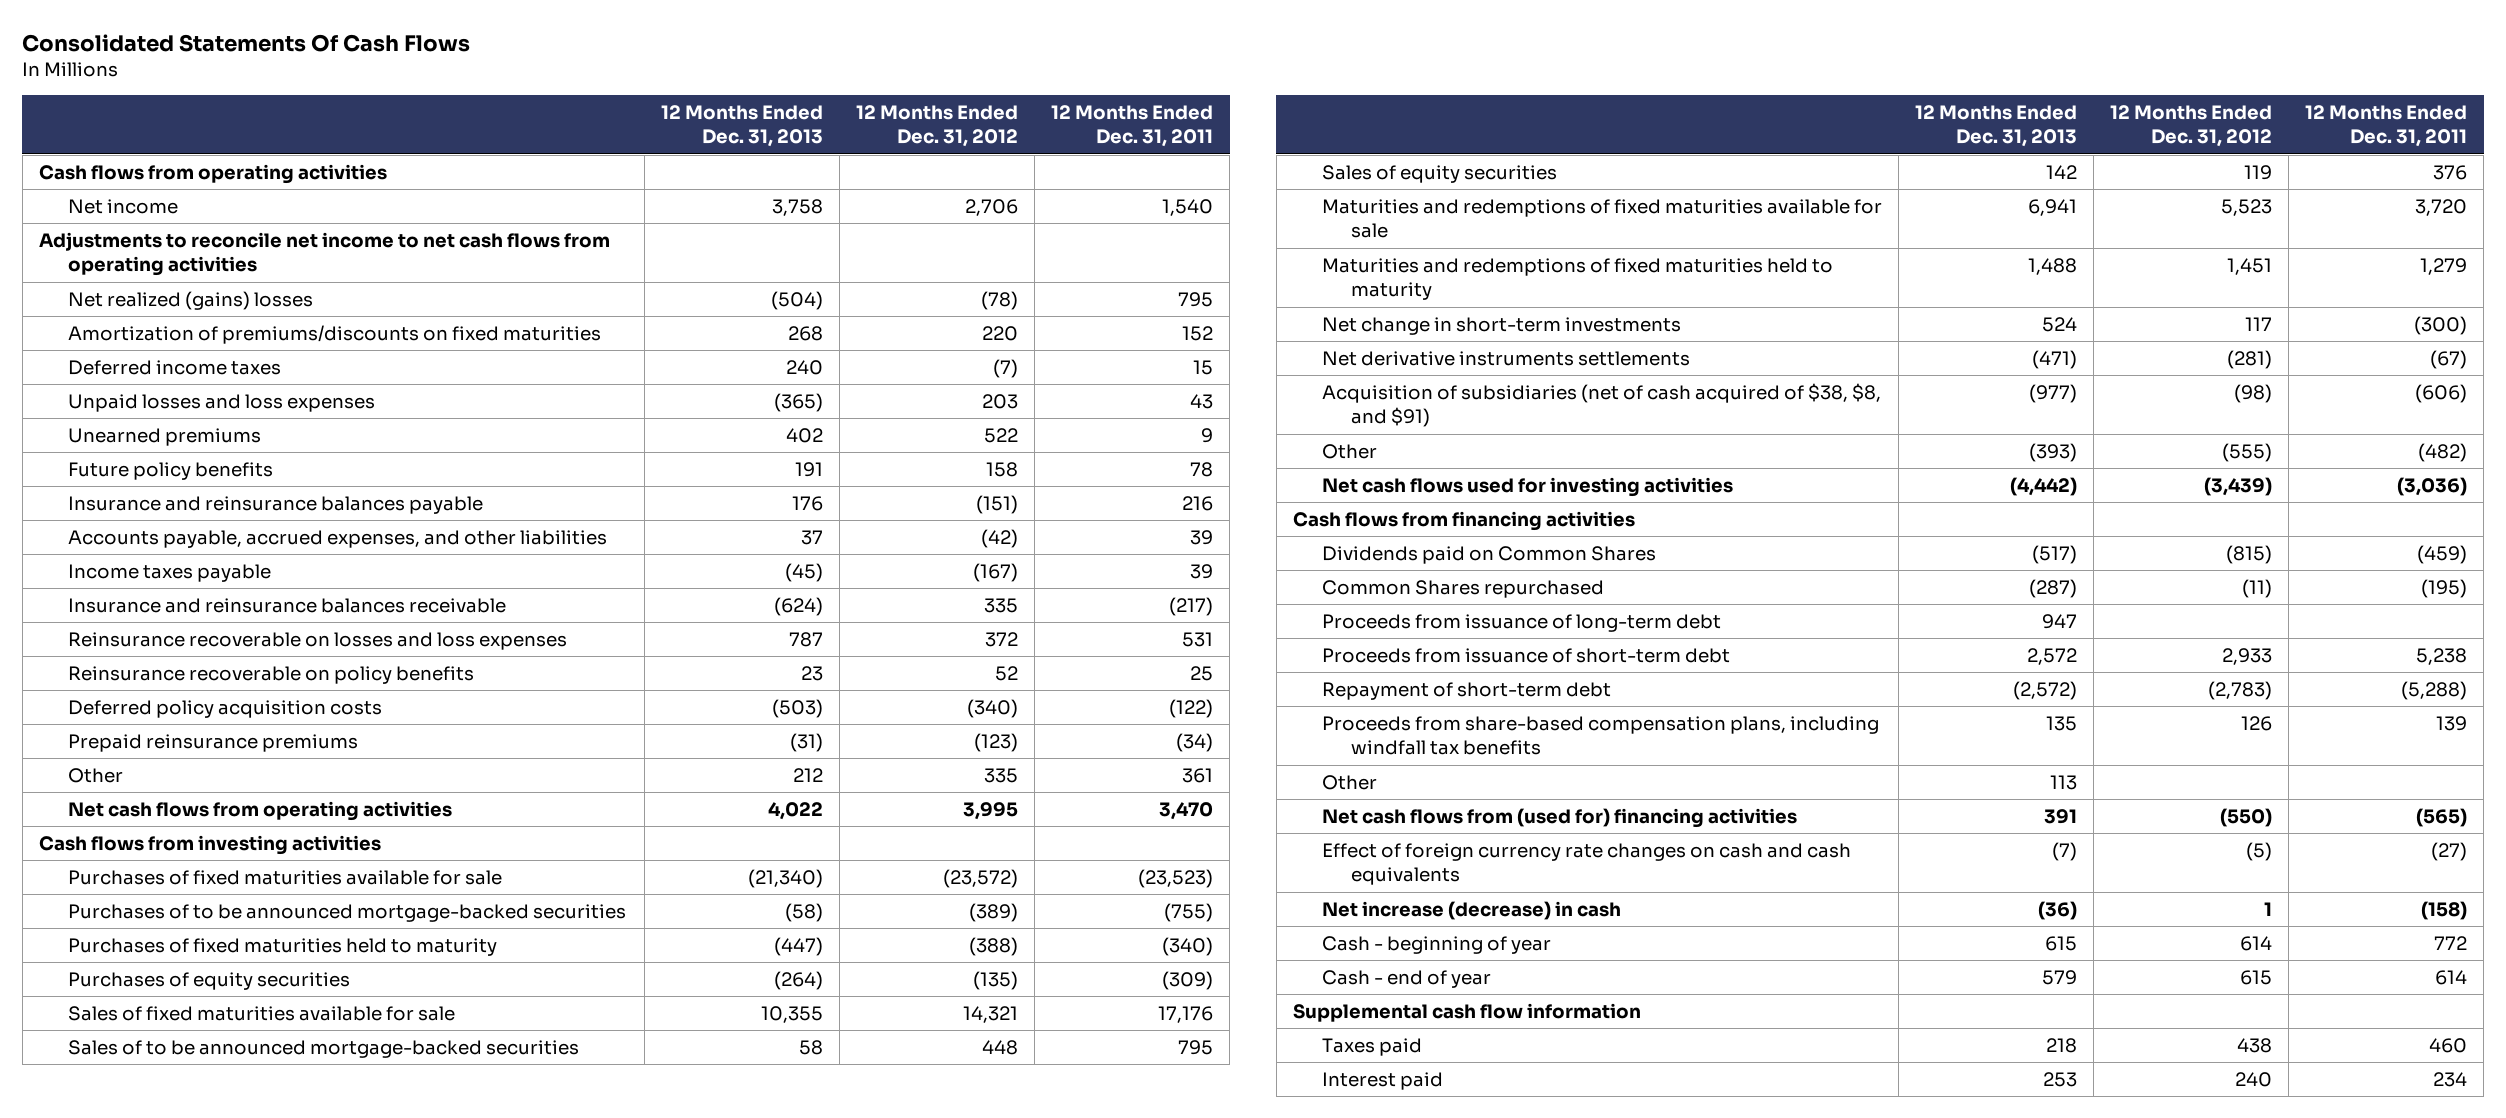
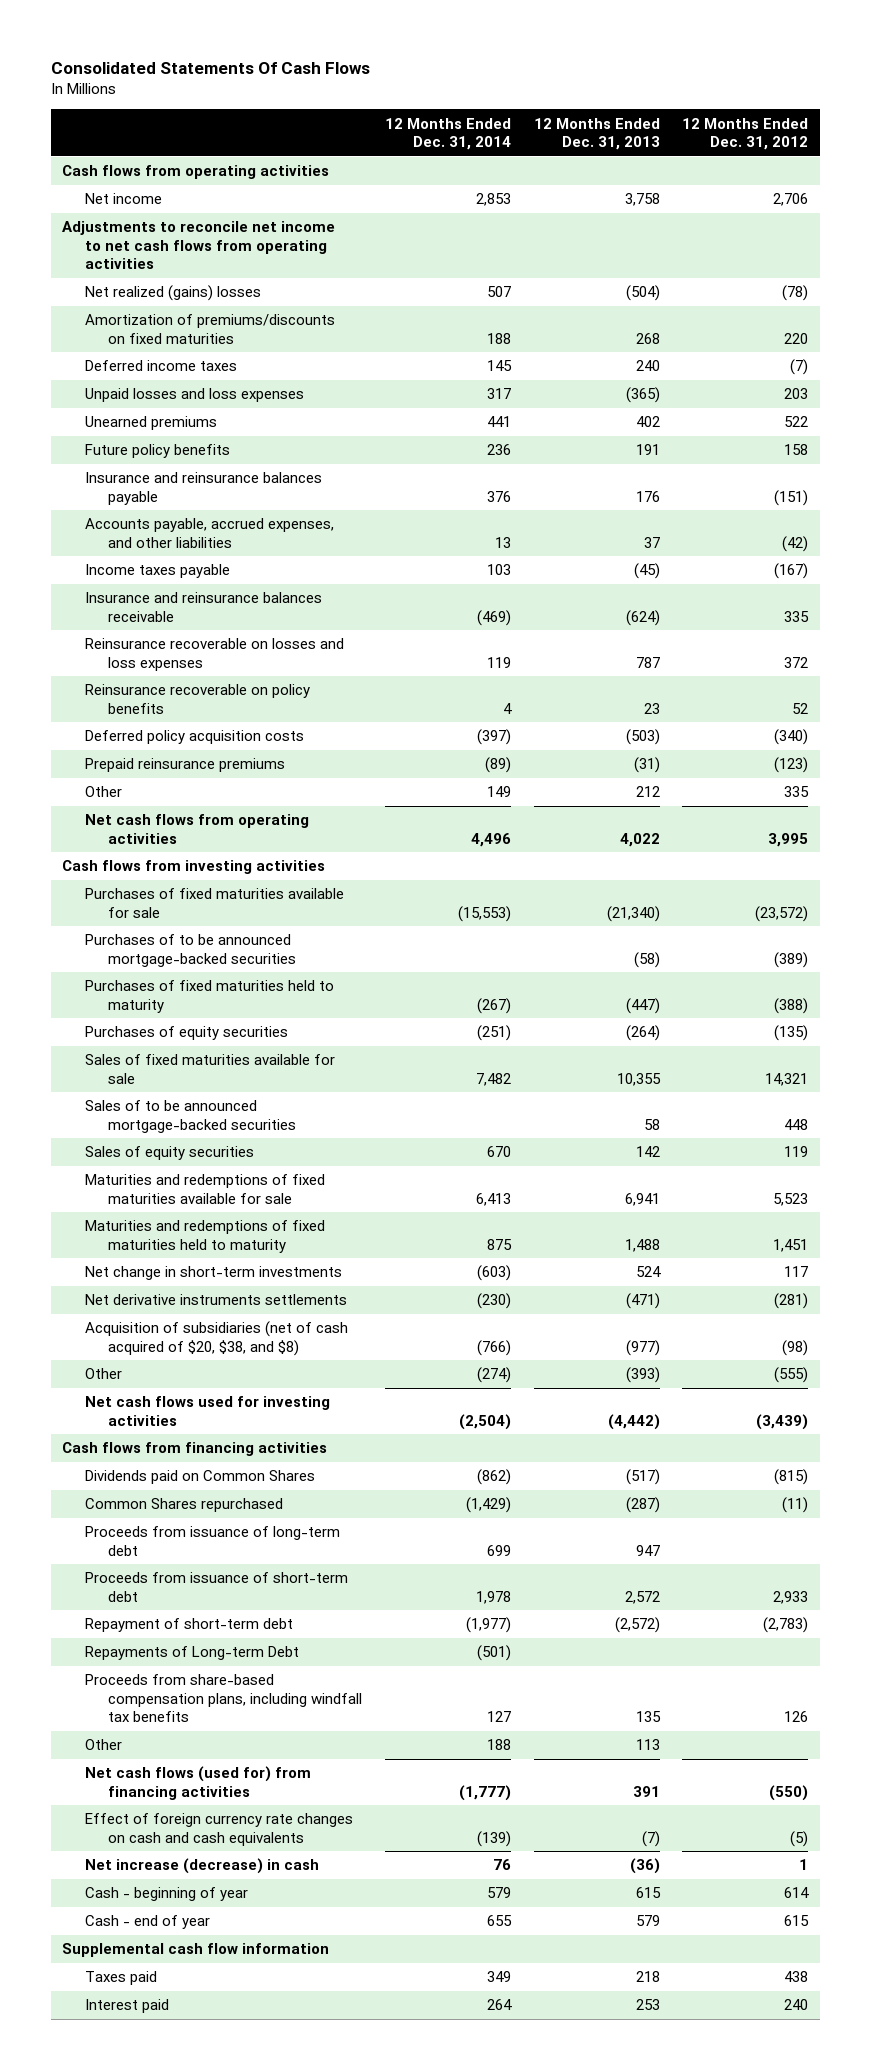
[1051,105,1214,148] 12 Months Ended Dec. 31, 2011 -> none
none -> [384,117,511,151] 12 Months Ended Dec. 31, 2014
[1322,383,1882,428] Acquisition of subsidiaries (net of cash acquired of $38, $8, and $91) -> [85,1321,349,1356] Acquisition of subsidiaries (net of cash acquired of $20, $38, and $8)
none -> [85,1646,300,1661] Repayments of Long-term Debt
[1322,808,1798,829] Net cash flows from (used for) financing activities -> [85,1766,312,1800] Net cash flows (used for) from financing activities

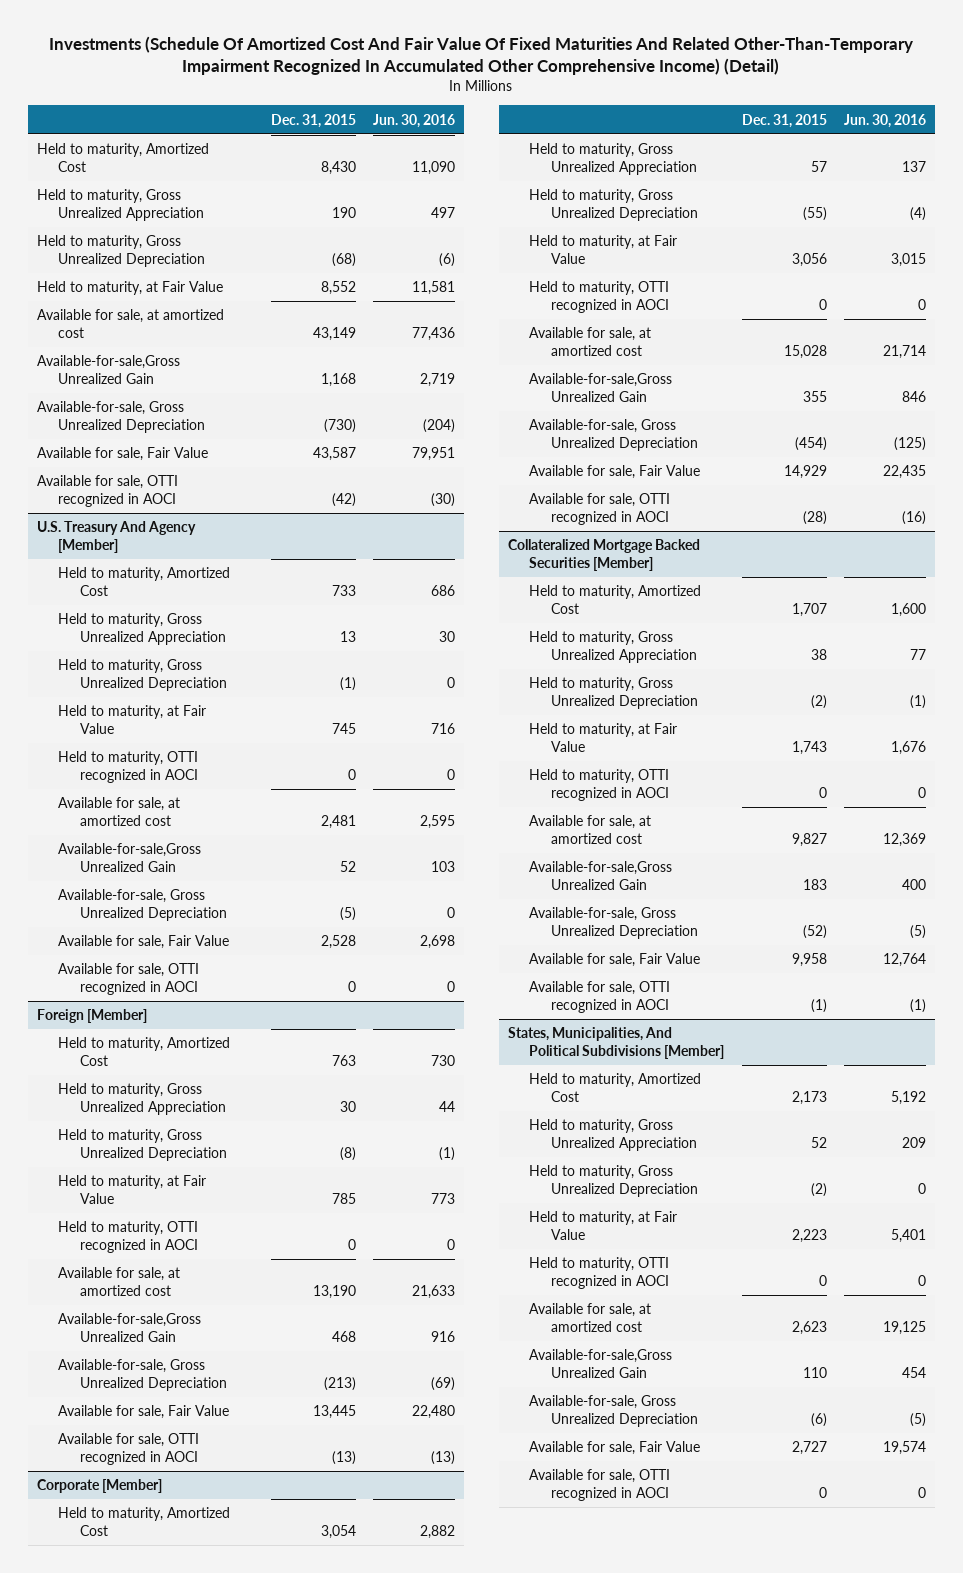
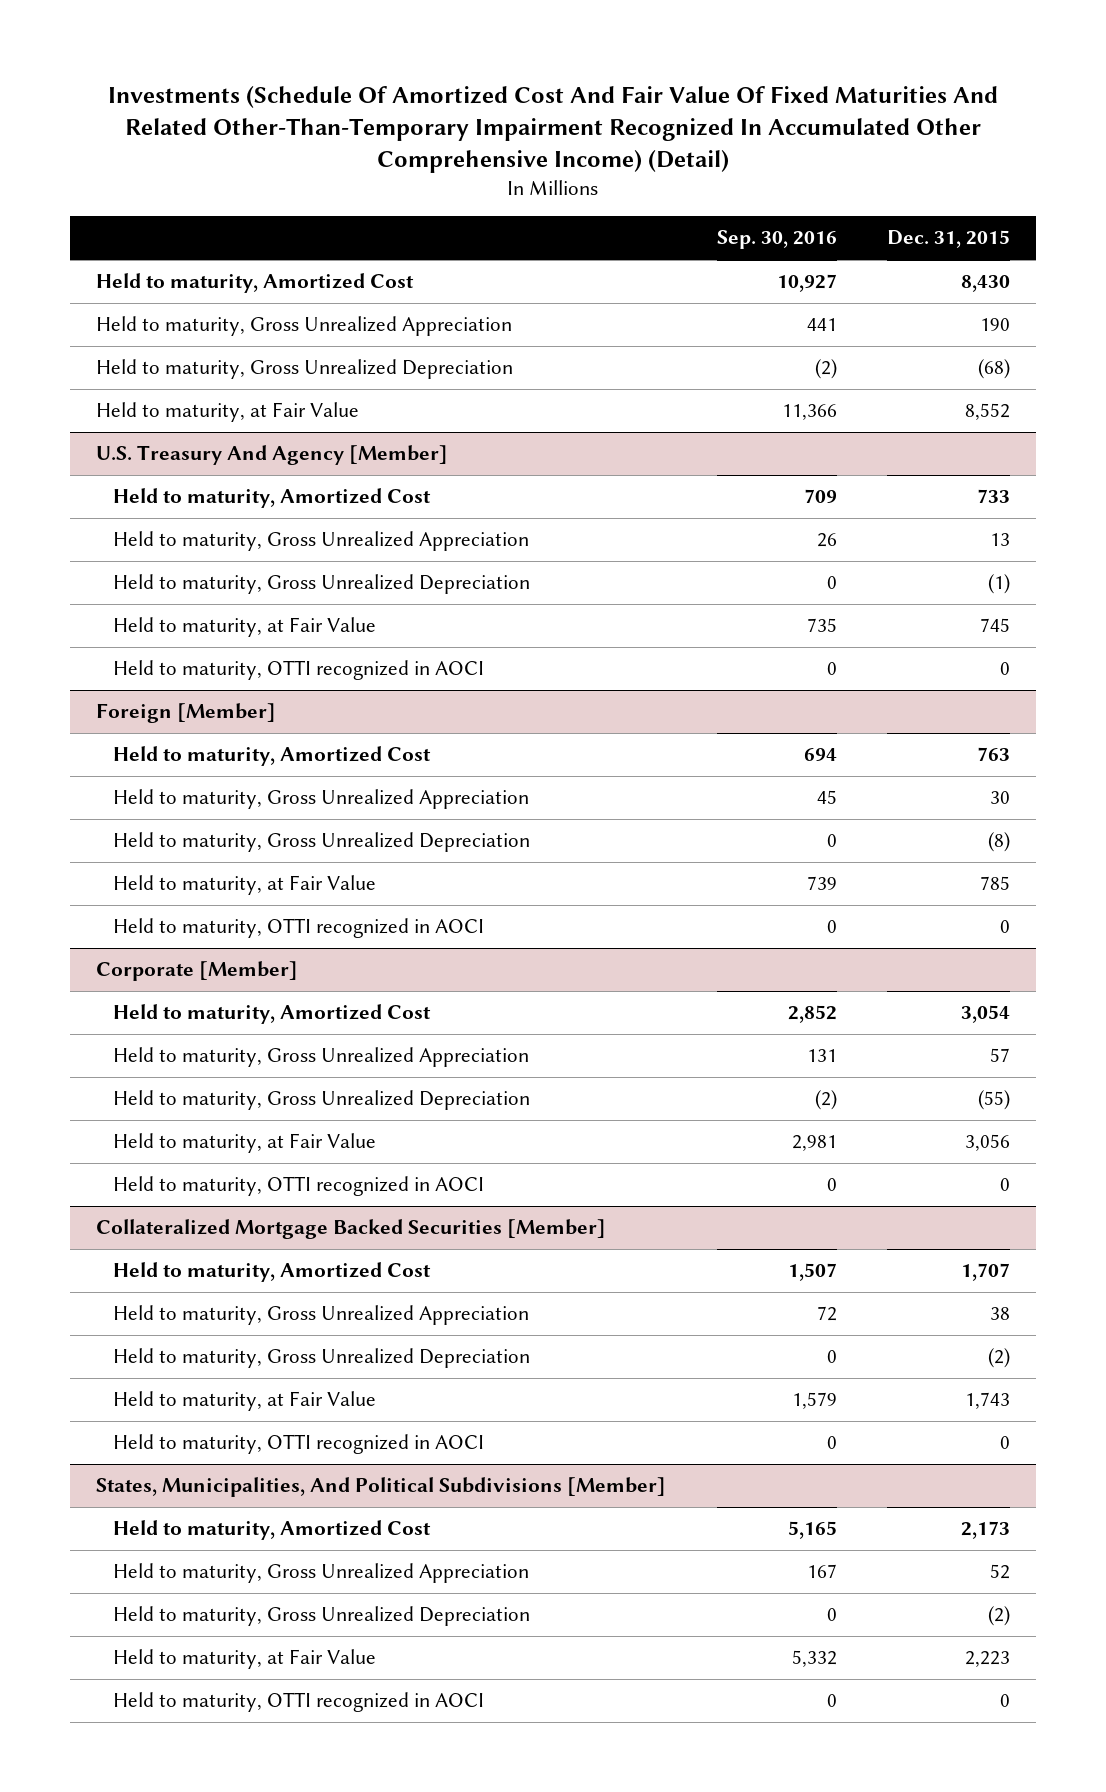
[373,113,456,128] Jun. 30, 2016 -> none
none -> [716,230,837,250] Sep. 30, 2016
[36,309,224,338] Available for sale, at amortized cost -> none
[36,355,180,384] Available-for-sale,Gross Unrealized Gain -> none
[36,401,206,433] Available-for-sale, Gross Unrealized Depreciation -> none
[36,447,208,462] Available for sale, Fair Value -> none
[36,475,178,507] Available for sale, OTTI recognized in AOCI -> none
[58,797,181,826] Available for sale, at amortized cost -> none
[58,843,202,872] Available-for-sale,Gross Unrealized Gain -> none
[58,889,227,921] Available-for-sale, Gross Unrealized Depreciation -> none
[58,935,230,950] Available for sale, Fair Value -> none
[58,963,200,995] Available for sale, OTTI recognized in AOCI -> none
[58,1267,181,1296] Available for sale, at amortized cost -> none
[58,1313,202,1342] Available-for-sale,Gross Unrealized Gain -> none
[58,1359,227,1391] Available-for-sale, Gross Unrealized Depreciation -> none
[58,1405,230,1420] Available for sale, Fair Value -> none
[58,1433,200,1465] Available for sale, OTTI recognized in AOCI -> none
[529,327,652,356] Available for sale, at amortized cost -> none
[529,373,673,402] Available-for-sale,Gross Unrealized Gain -> none
[529,419,699,451] Available-for-sale, Gross Unrealized Depreciation -> none
[529,465,701,480] Available for sale, Fair Value -> none
[529,493,671,525] Available for sale, OTTI recognized in AOCI -> none
[529,815,652,844] Available for sale, at amortized cost -> none
[529,861,673,890] Available-for-sale,Gross Unrealized Gain -> none
[529,907,699,939] Available-for-sale, Gross Unrealized Depreciation -> none
[529,953,701,968] Available for sale, Fair Value -> none
[529,981,671,1013] Available for sale, OTTI recognized in AOCI -> none
[529,1303,652,1332] Available for sale, at amortized cost -> none
[529,1349,673,1378] Available-for-sale,Gross Unrealized Gain -> none
[529,1395,699,1427] Available-for-sale, Gross Unrealized Depreciation -> none
[529,1441,701,1456] Available for sale, Fair Value -> none
[529,1469,671,1501] Available for sale, OTTI recognized in AOCI -> none

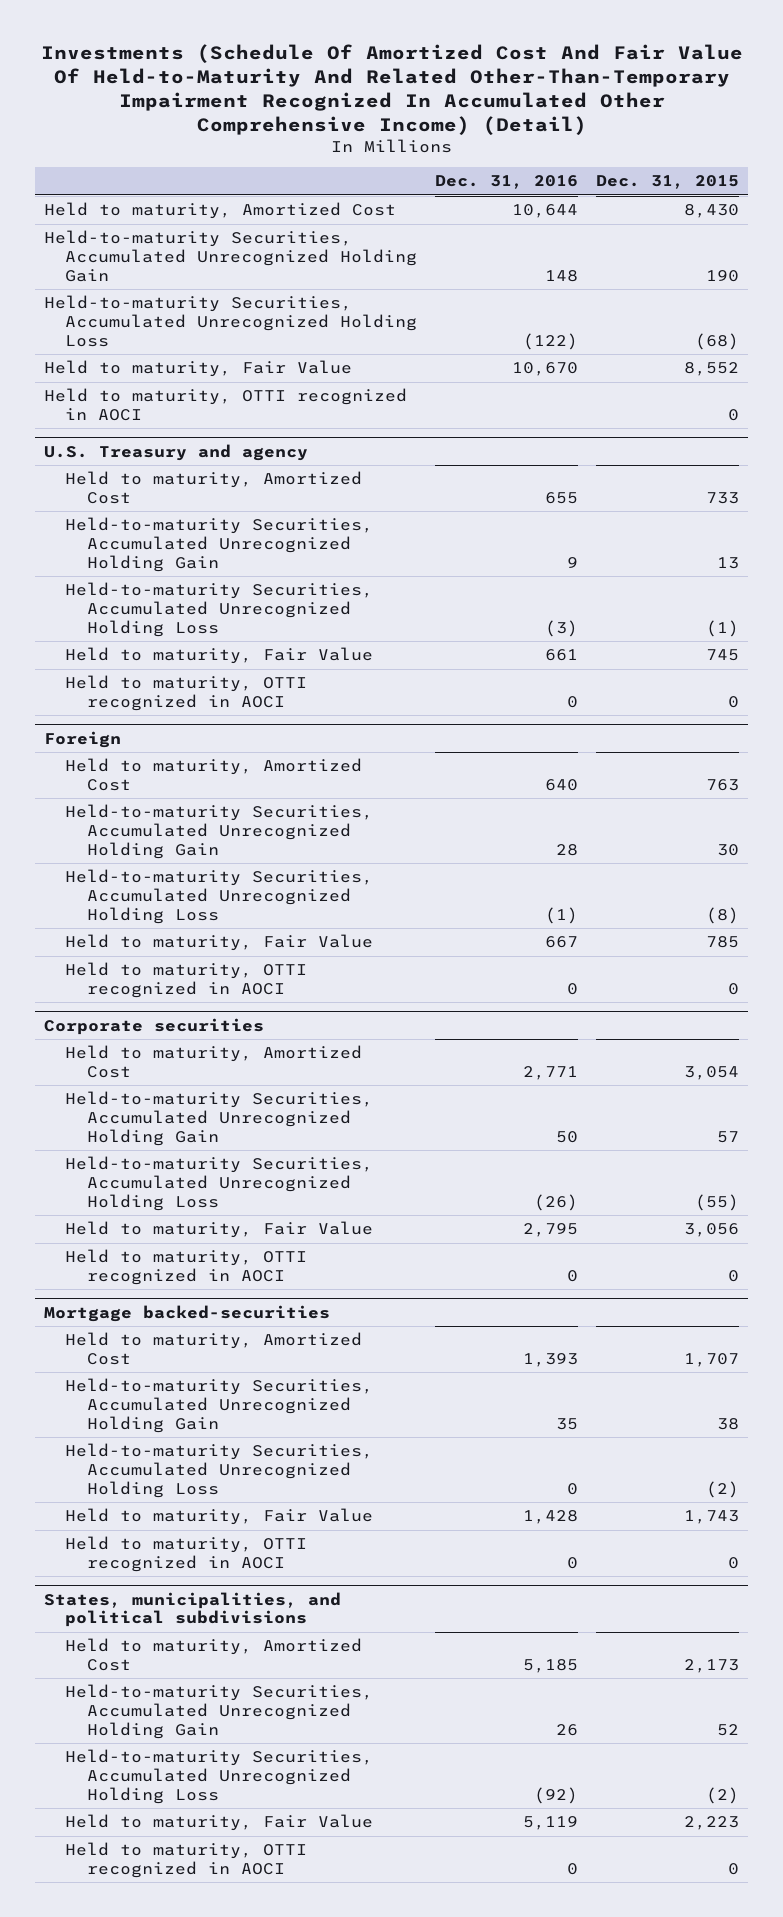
[108,85,999,174] Investments (Schedule Of Amortized Cost And Fair Value Of Fixed Maturities And Related Other-Than-Temporary Impairment Recognized In Accumulated Other Comprehensive Income) (Detail) -> [40,43,743,135] Investments (Schedule Of Amortized Cost And Fair Value Of Held-to-Maturity And Related Other-Than-Temporary Impairment Recognized In Accumulated Other Comprehensive Income) (Detail)
[716,230,837,250] Sep. 30, 2016 -> none
none -> [435,175,579,190] Dec. 31, 2016
[95,316,512,337] Held to maturity, Gross Unrealized Appreciation -> [43,230,418,282] Held-to-maturity Securities, Accumulated Unrecognized Holding Gain
[95,359,513,380] Held to maturity, Gross Unrealized Depreciation -> [43,295,418,347] Held-to-maturity Securities, Accumulated Unrecognized Holding Loss
[95,402,359,423] Held to maturity, at Fair Value -> [43,360,352,378] Held to maturity, Fair Value
none -> [43,388,407,422] Held to maturity, OTTI recognized in AOCI
[95,445,448,466] U.S. Treasury And Agency [Member] -> [43,443,308,461] U.S. Treasury and agency
[113,531,530,552] Held to maturity, Gross Unrealized Appreciation -> [65,517,374,572] Held-to-maturity Securities, Accumulated Unrecognized Holding Gain
[113,574,531,595] Held to maturity, Gross Unrealized Depreciation -> [65,582,374,637] Held-to-maturity Securities, Accumulated Unrecognized Holding Loss
[113,617,377,638] Held to maturity, at Fair Value -> [65,647,374,665] Held to maturity, Fair Value
[95,703,276,724] Foreign [Member] -> [43,730,121,748] Foreign
[113,789,530,810] Held to maturity, Gross Unrealized Appreciation -> [65,804,374,859] Held-to-maturity Securities, Accumulated Unrecognized Holding Gain
[113,832,531,853] Held to maturity, Gross Unrealized Depreciation -> [65,869,374,924] Held-to-maturity Securities, Accumulated Unrecognized Holding Loss
[113,875,377,896] Held to maturity, at Fair Value -> [65,934,374,952] Held to maturity, Fair Value
[95,961,298,982] Corporate [Member] -> [43,1017,264,1035] Corporate securities
[113,1047,530,1068] Held to maturity, Gross Unrealized Appreciation -> [65,1091,374,1146] Held-to-maturity Securities, Accumulated Unrecognized Holding Gain
[113,1090,531,1111] Held to maturity, Gross Unrealized Depreciation -> [65,1156,374,1211] Held-to-maturity Securities, Accumulated Unrecognized Holding Loss
[113,1133,377,1154] Held to maturity, at Fair Value -> [65,1221,374,1239] Held to maturity, Fair Value
[95,1219,606,1240] Collateralized Mortgage Backed Securities [Member] -> [43,1304,330,1322] Mortgage backed-securities
[113,1305,530,1326] Held to maturity, Gross Unrealized Appreciation -> [65,1378,374,1433] Held-to-maturity Securities, Accumulated Unrecognized Holding Gain
[113,1348,531,1369] Held to maturity, Gross Unrealized Depreciation -> [65,1443,374,1498] Held-to-maturity Securities, Accumulated Unrecognized Holding Loss
[113,1391,377,1412] Held to maturity, at Fair Value -> [65,1508,374,1526] Held to maturity, Fair Value
[95,1477,666,1498] States, Municipalities, And Political Subdivisions [Member] -> [43,1591,341,1628] States, municipalities, and political subdivisions
[113,1563,530,1584] Held to maturity, Gross Unrealized Appreciation -> [65,1684,374,1739] Held-to-maturity Securities, Accumulated Unrecognized Holding Gain
[113,1606,531,1627] Held to maturity, Gross Unrealized Depreciation -> [65,1749,374,1804] Held-to-maturity Securities, Accumulated Unrecognized Holding Loss
[113,1649,377,1670] Held to maturity, at Fair Value -> [65,1814,374,1832] Held to maturity, Fair Value

